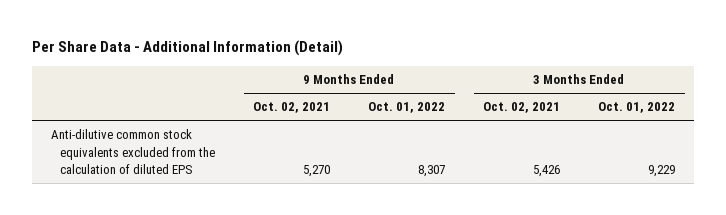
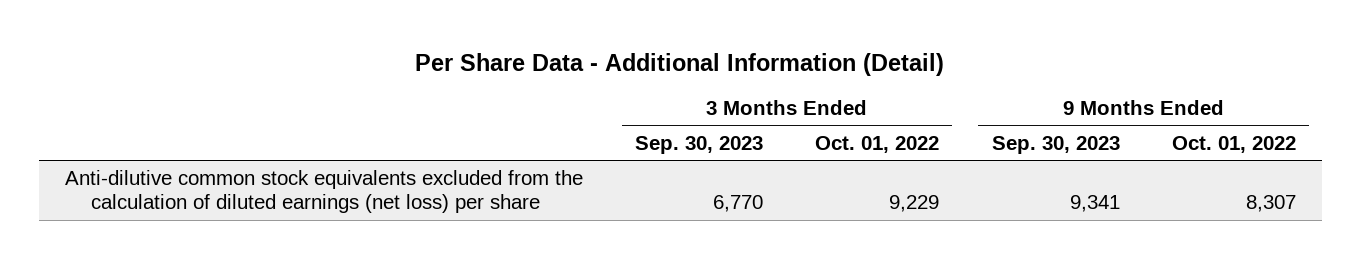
[253,102,331,114] Oct. 02, 2021 -> none
[483,102,561,114] Oct. 02, 2021 -> none
none -> [635,135,764,154] Sep. 30, 2023
none -> [991,135,1120,154] Sep. 30, 2023
[50,129,216,174] Anti-dilutive common stock equivalents excluded from the calculation of diluted EPS -> [65,170,584,214] Anti-dilutive common stock equivalents excluded from the calculation of diluted earnings (net loss) per share

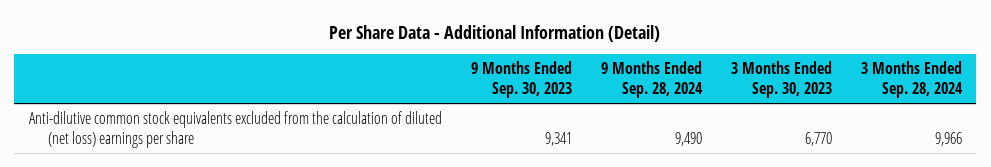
[815,135,940,153] Oct. 01, 2022 -> none
[1171,135,1296,153] Oct. 01, 2022 -> none
none -> [600,61,703,98] 9 Months Ended Sep. 28, 2024
none -> [860,61,963,98] 3 Months Ended Sep. 28, 2024
[65,170,584,214] Anti-dilutive common stock equivalents excluded from the calculation of diluted earnings (net loss) per share -> [28,111,442,148] Anti-dilutive common stock equivalents excluded from the calculation of diluted (net loss) earnings per share

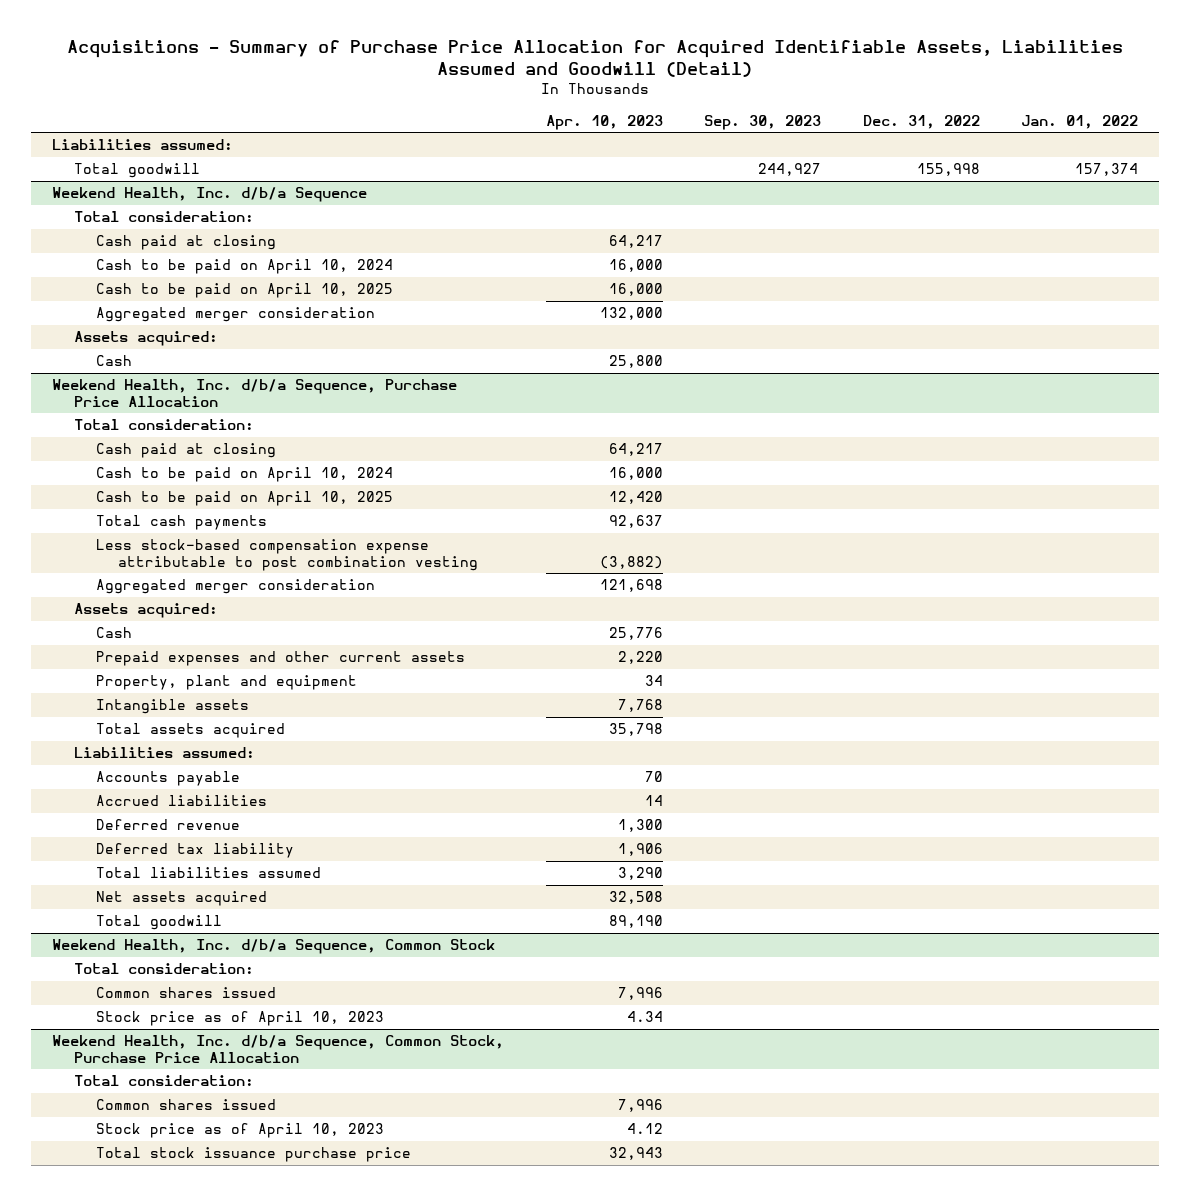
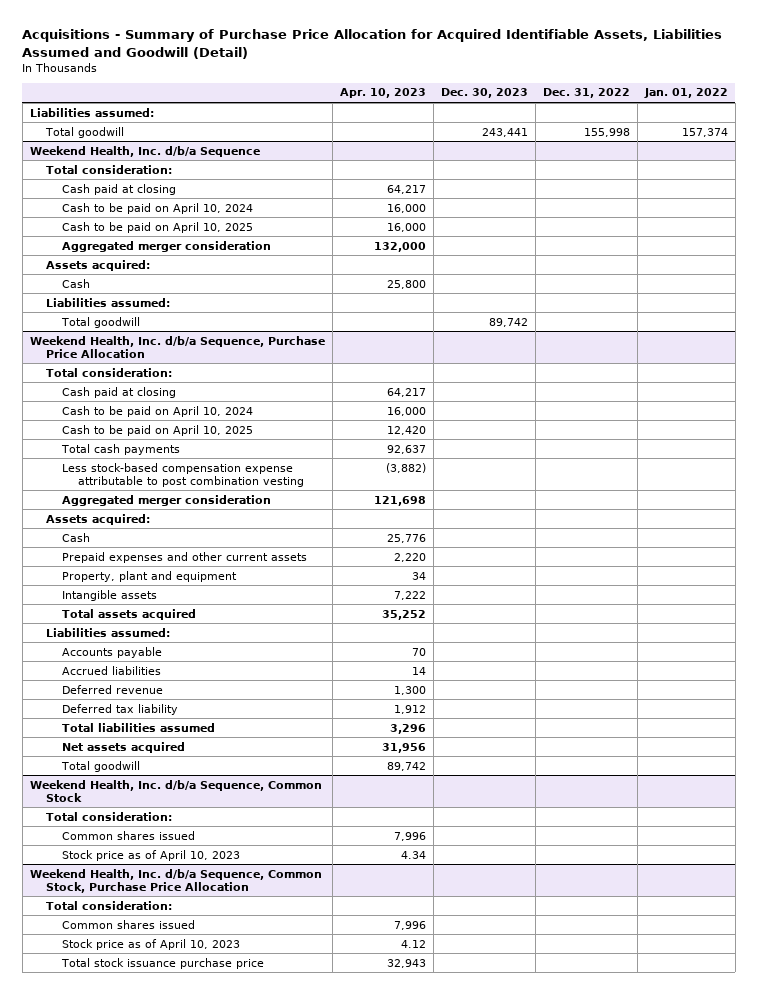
[704,114,822,130] Sep. 30, 2023 -> none
none -> [440,88,528,99] Dec. 30, 2023
none -> [45,297,170,307] Liabilities assumed:
none -> [60,316,140,328] Total goodwill
[617,699,663,713] 7,768 -> [393,590,426,600] 7,222
[608,723,663,737] 35,798 -> [381,609,426,620] 35,252
[617,843,663,857] 1,906 -> [393,704,426,714] 1,912
[617,867,663,881] 3,290 -> [389,723,426,734] 3,296
[608,891,663,905] 32,508 -> [381,742,426,753] 31,956
[608,915,663,929] 89,190 -> [386,761,426,771] 89,742

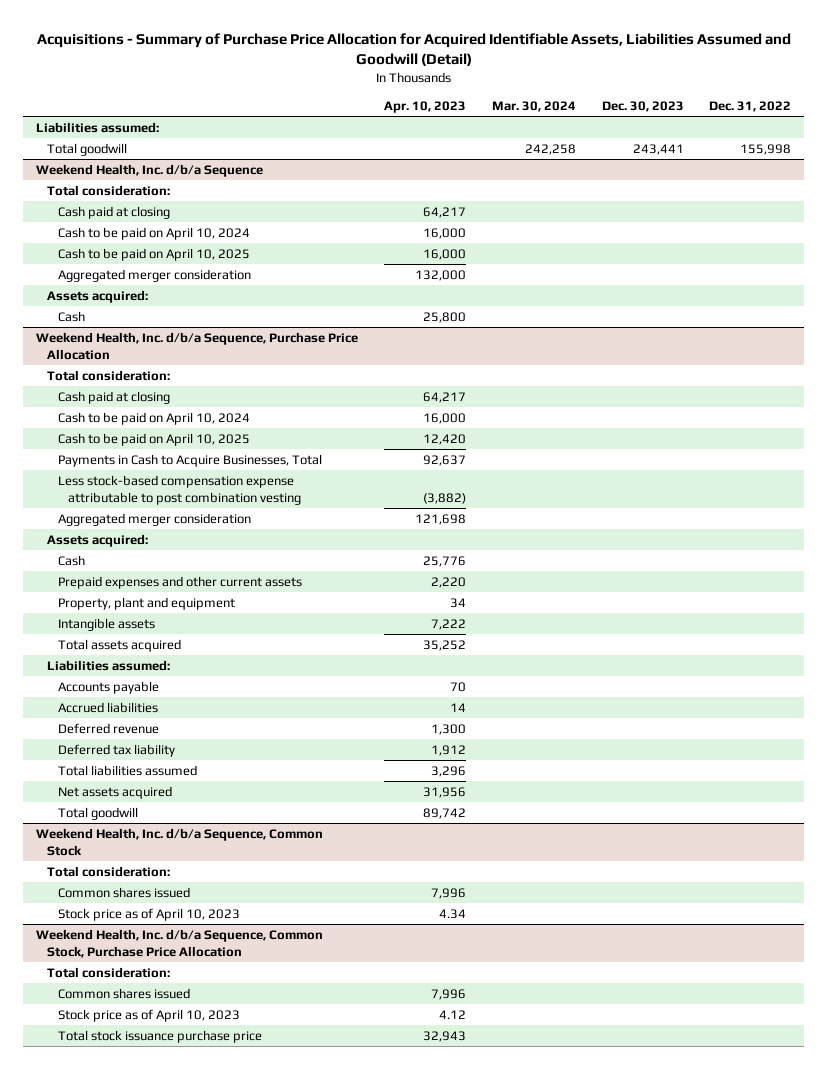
[643,88,728,99] Jan. 01, 2022 -> none
none -> [491,101,576,113] Mar. 30, 2024
[45,297,170,307] Liabilities assumed: -> none
[60,316,140,328] Total goodwill -> none
[60,443,180,455] Total cash payments -> [57,453,322,467] Payments in Cash to Acquire Businesses, Total

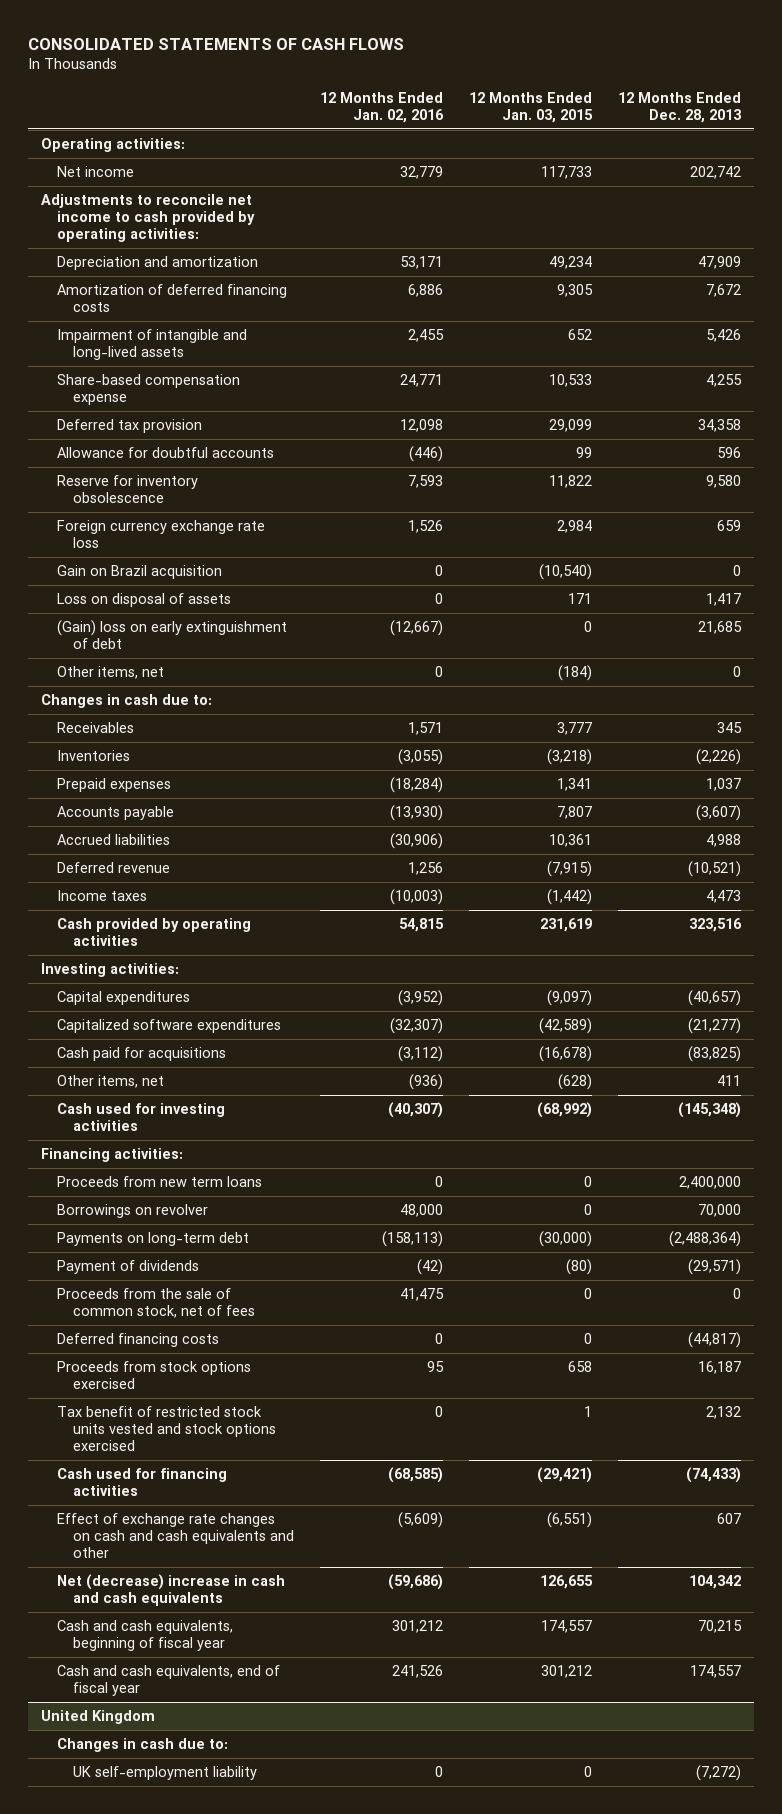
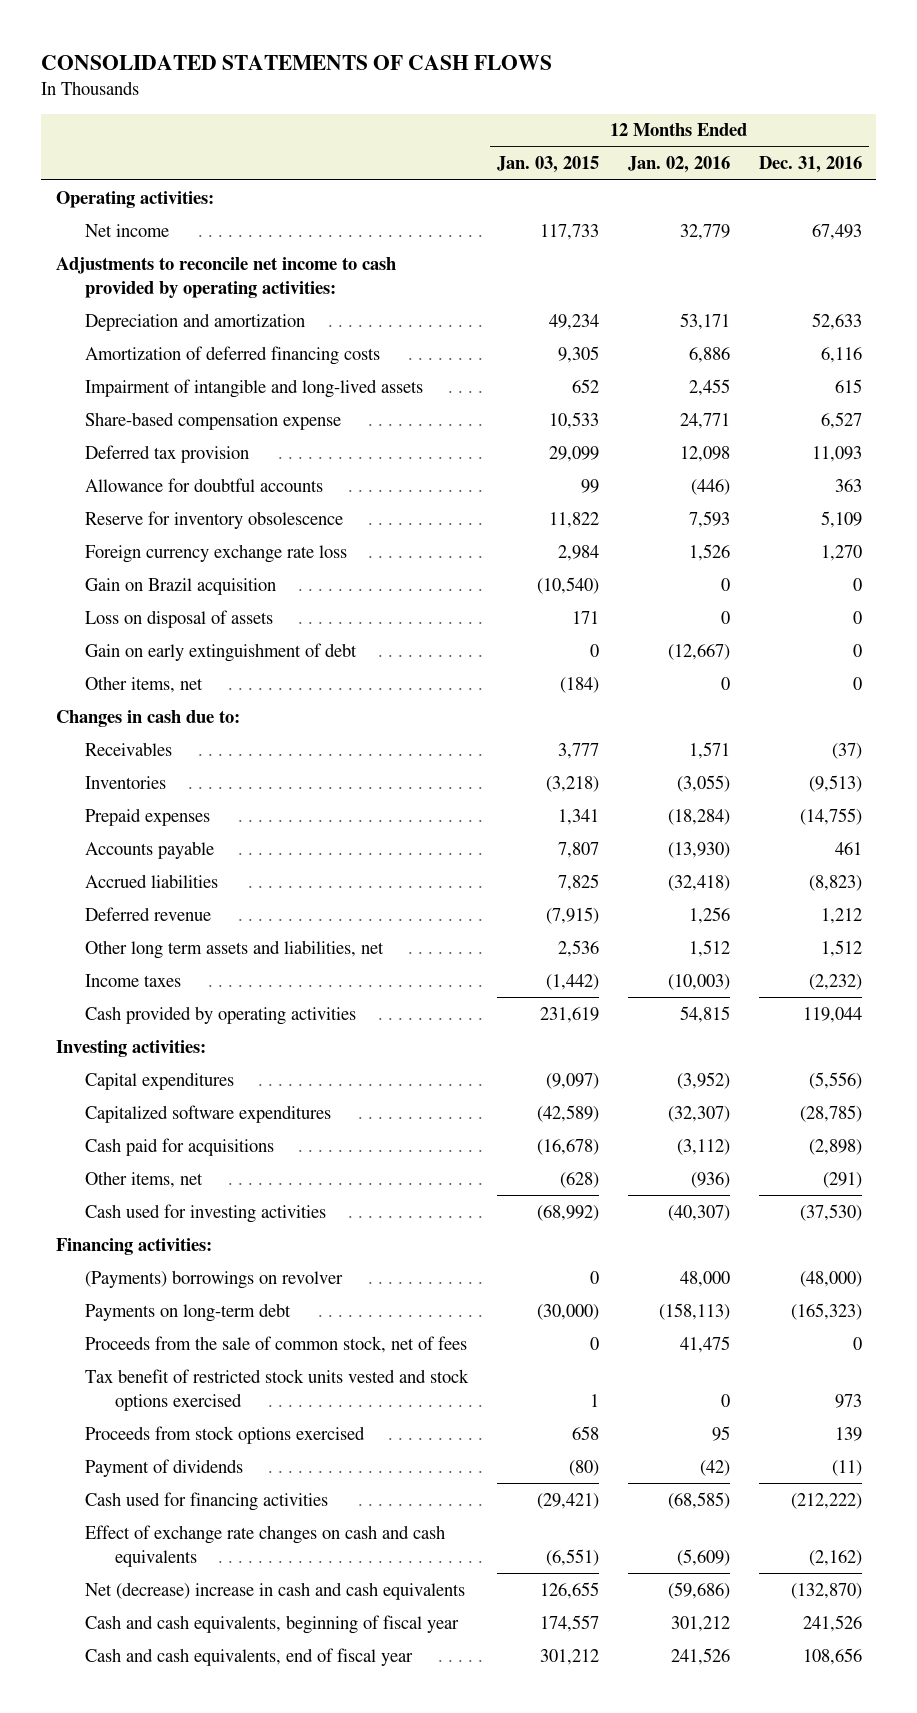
[618,91,742,123] 12 Months Ended Dec. 28, 2013 -> none
none -> [758,156,862,174] Dec. 31, 2016
[56,620,287,650] (Gain) loss on early extinguishment of debt -> [85,642,358,662] Gain on early extinguishment of debt
[390,833,444,850] (30,906) -> [667,874,730,891] (32,418)
[549,834,593,848] 10,361 -> [557,873,599,891] 7,825
none -> [85,939,385,959] Other long term assets and liabilities, net
[56,1176,262,1188] Proceeds from new term loans -> none
[56,1204,208,1219] Borrowings on revolver -> [85,1269,344,1289] (Payments) borrowings on revolver
[56,1333,219,1348] Deferred financing costs -> none
[56,1361,251,1390] Proceeds from stock options exercised -> [85,1425,366,1444] Proceeds from stock options exercised
[56,1260,199,1275] Payment of dividends -> [85,1458,244,1477] Payment of dividends
[56,1513,294,1559] Effect of exchange rate changes on cash and cash equivalents and other -> [85,1524,446,1567] Effect of exchange rate changes on cash and cash equivalents
[40,1710,155,1725] United Kingdom -> none
[56,1738,228,1753] Changes in cash due to: -> none
[72,1766,257,1781] UK self-employment liability -> none

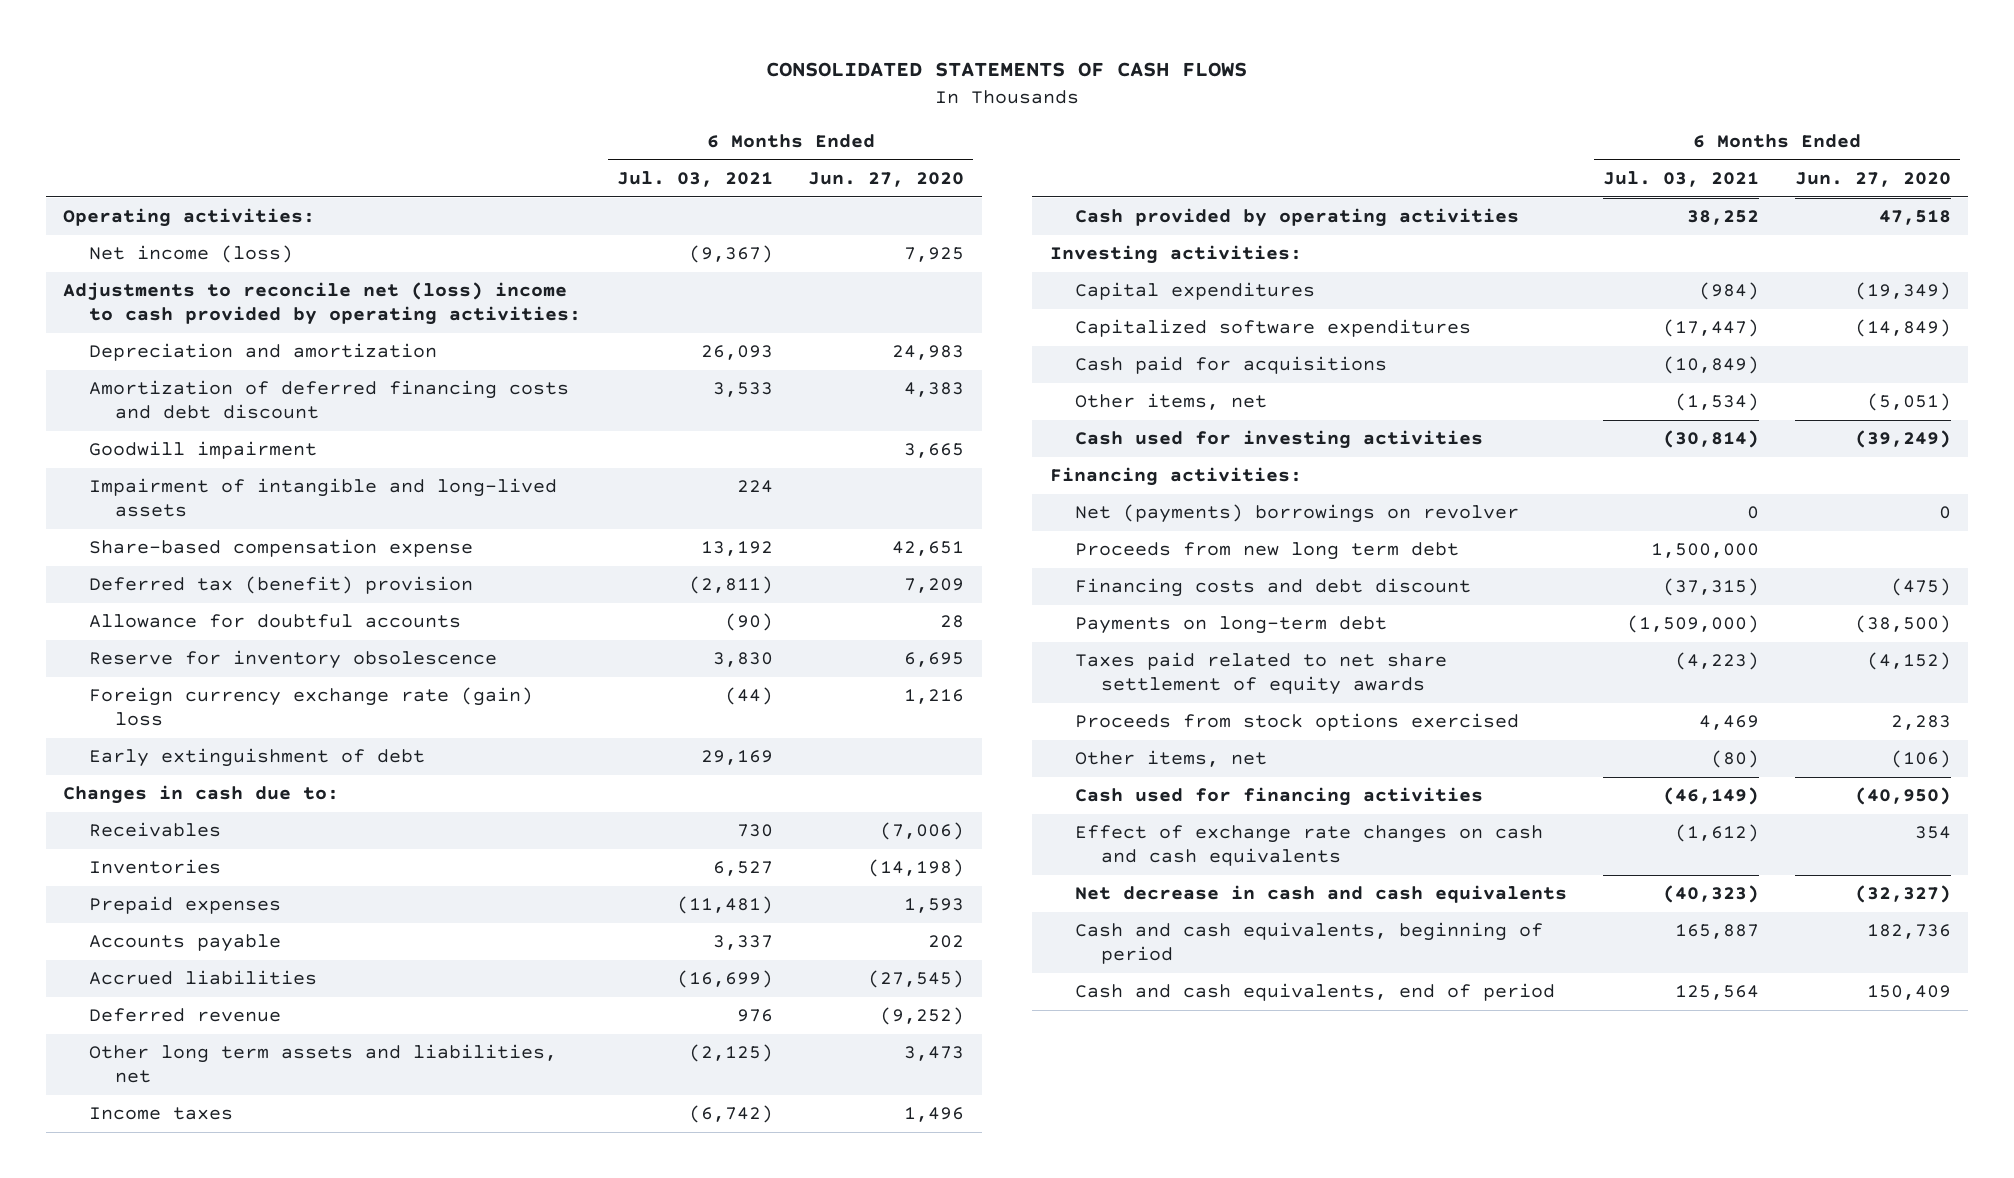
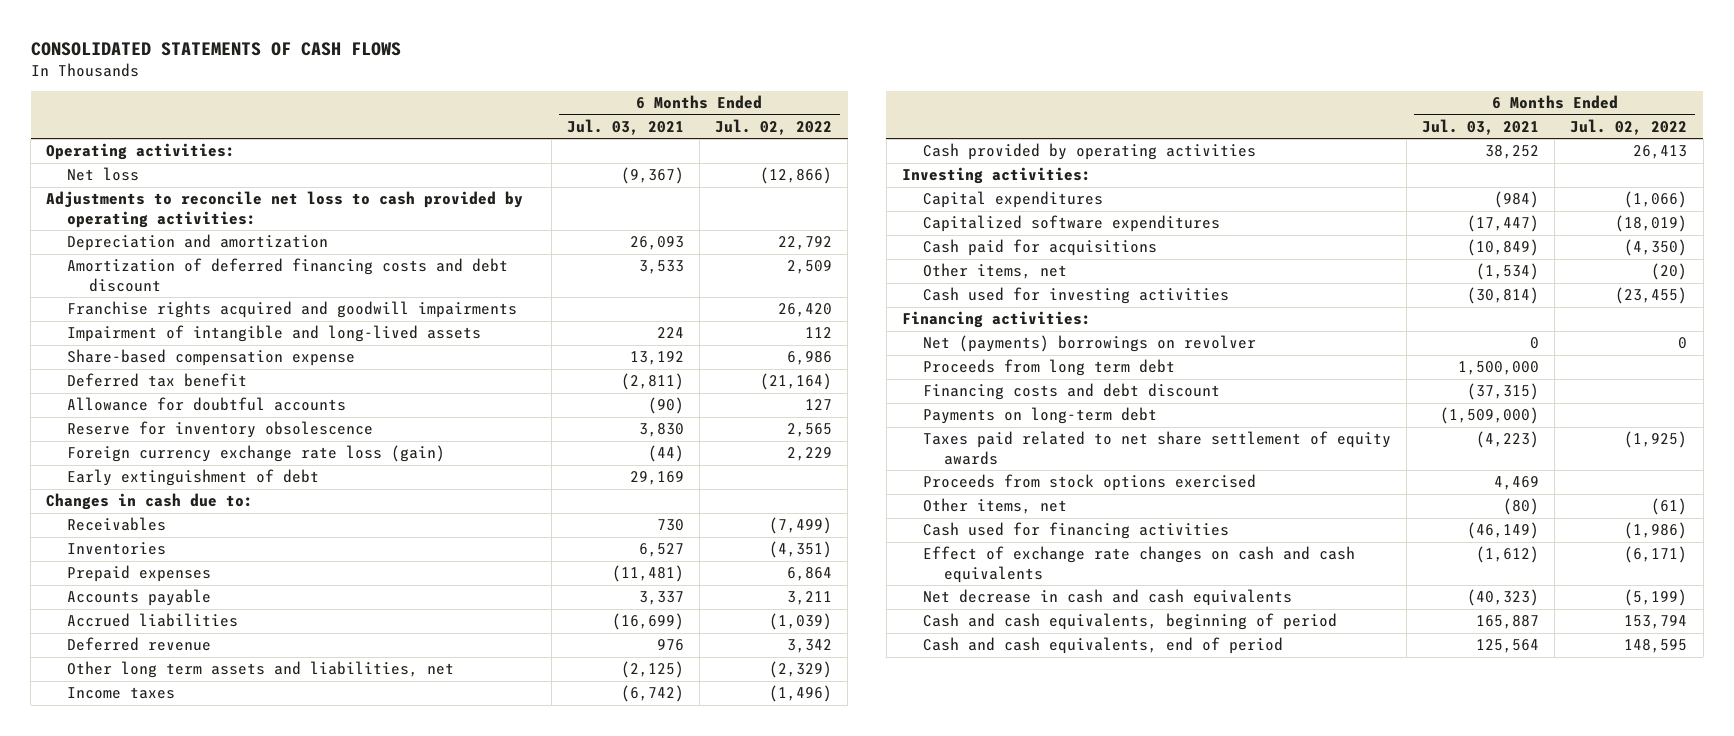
[808,172,965,188] Jun. 27, 2020 -> none
none -> [714,119,832,136] Jul. 02, 2022
[89,245,294,264] Net income (loss) -> [67,167,140,182] Net loss
[63,282,582,326] Adjustments to reconcile net (loss) income to cash provided by operating activities: -> [46,191,524,228] Adjustments to reconcile net loss to cash provided by operating activities:
[89,441,318,460] Goodwill impairment -> none
none -> [67,301,518,319] Franchise rights acquired and goodwill impairments
[89,576,474,595] Deferred tax (benefit) provision -> [67,373,248,388] Deferred tax benefit
[89,687,534,727] Foreign currency exchange rate (gain) loss -> [67,445,446,463] Foreign currency exchange rate loss (gain)
[1075,542,1460,561] Proceeds from new long term debt -> [922,359,1175,377] Proceeds from long term debt

